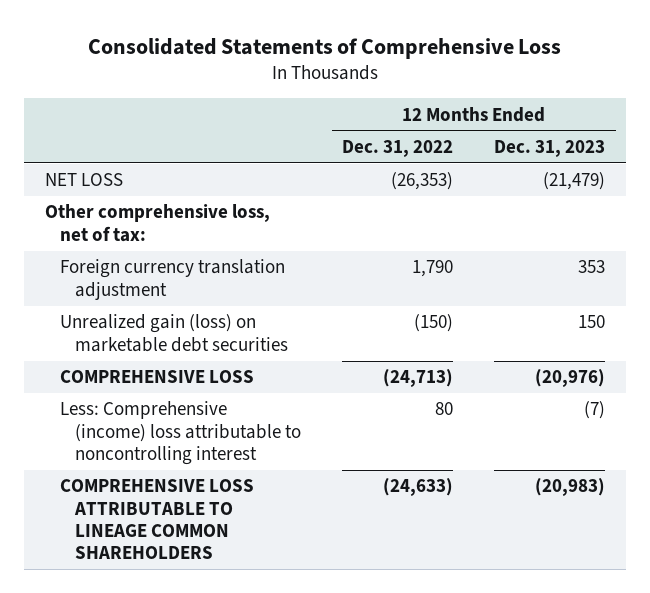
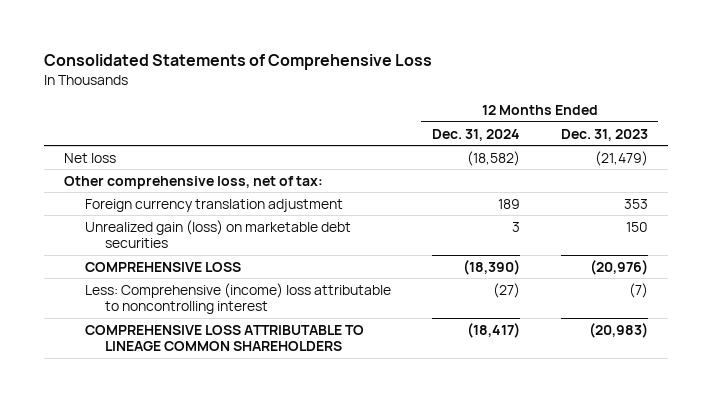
[342,140,454,158] Dec. 31, 2022 -> none
none -> [431,128,520,141] Dec. 31, 2024
[44,173,123,187] NET LOSS -> [64,152,117,163] Net loss

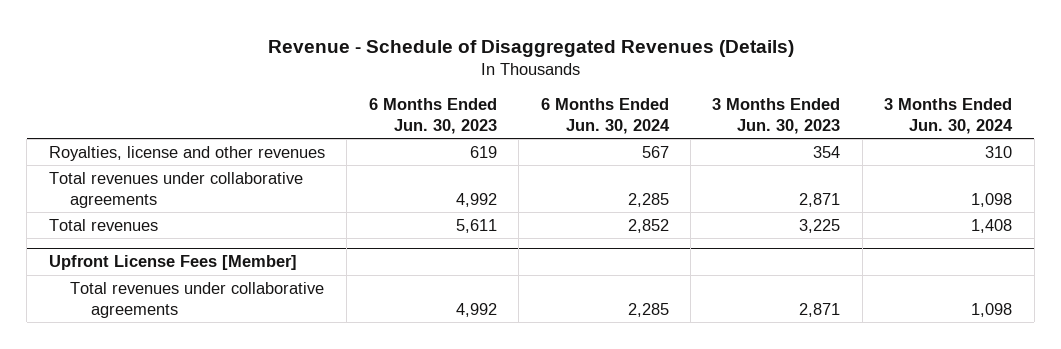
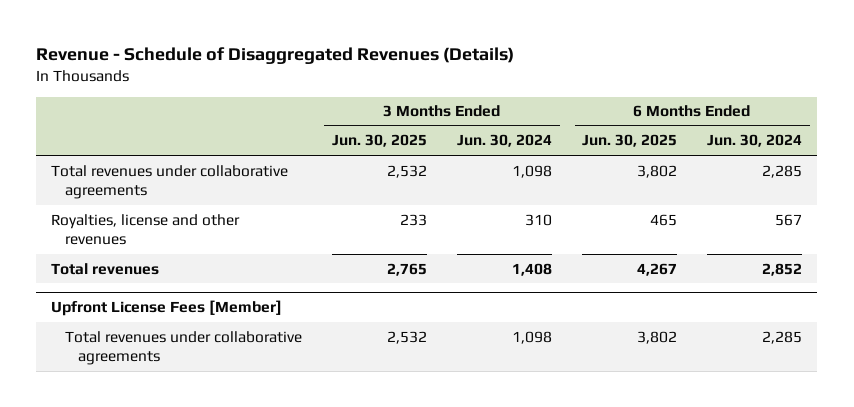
[368,98,497,134] 6 Months Ended Jun. 30, 2023 -> none
[712,98,841,134] 3 Months Ended Jun. 30, 2023 -> none
none -> [331,134,427,148] Jun. 30, 2025
none -> [582,134,678,148] Jun. 30, 2025
[48,145,325,161] Royalties, license and other revenues -> [51,213,241,246] Royalties, license and other revenues

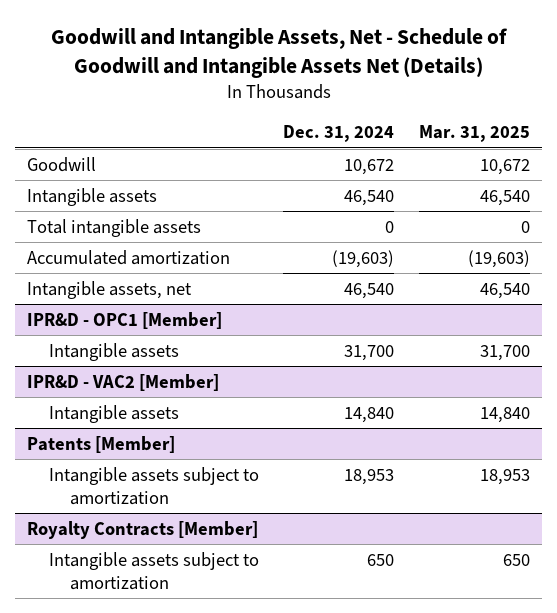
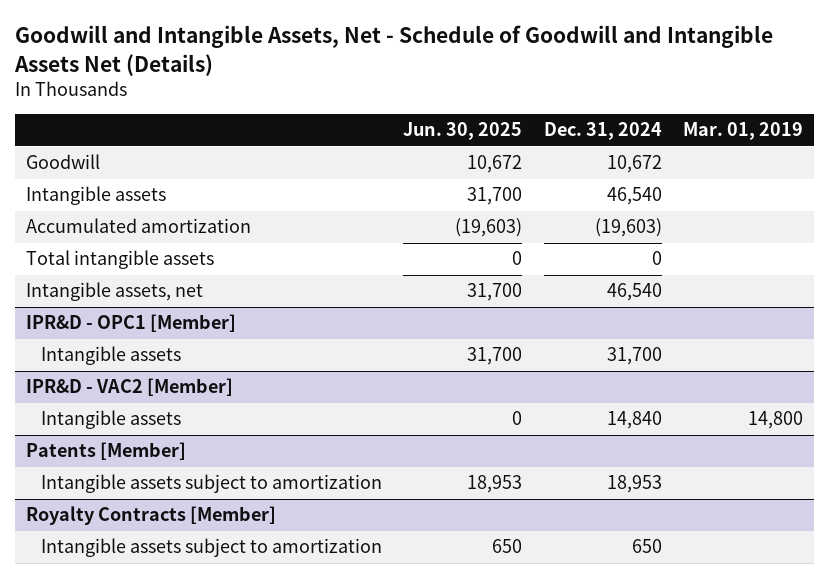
[418,125,530,143] Mar. 31, 2025 -> none
none -> [403,122,523,141] Jun. 30, 2025
none -> [683,122,804,141] Mar. 01, 2019
[27,218,202,237] Total intangible assets -> [26,250,215,270] Total intangible assets

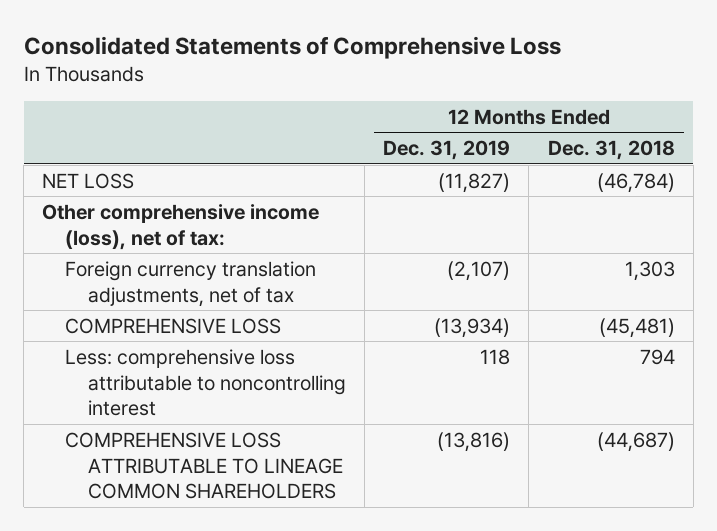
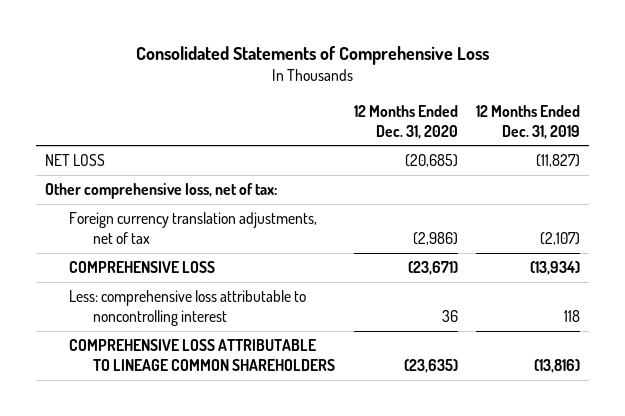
[547,140,675,161] Dec. 31, 2018 -> none
none -> [353,104,458,139] 12 Months Ended Dec. 31, 2020
[42,203,320,250] Other comprehensive income (loss), net of tax: -> [45,183,278,200] Other comprehensive loss, net of tax:

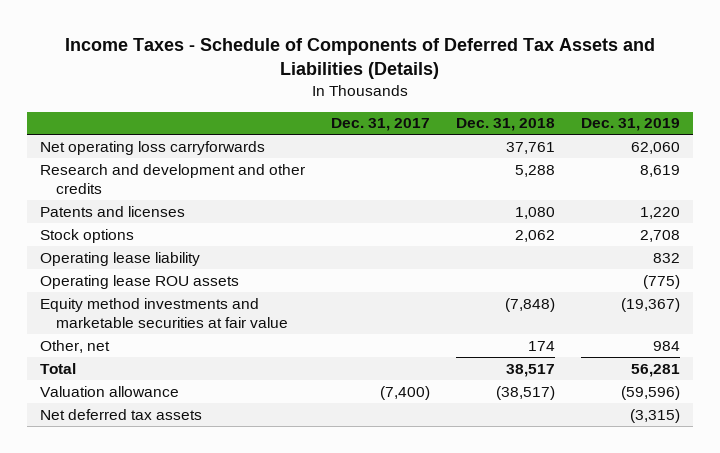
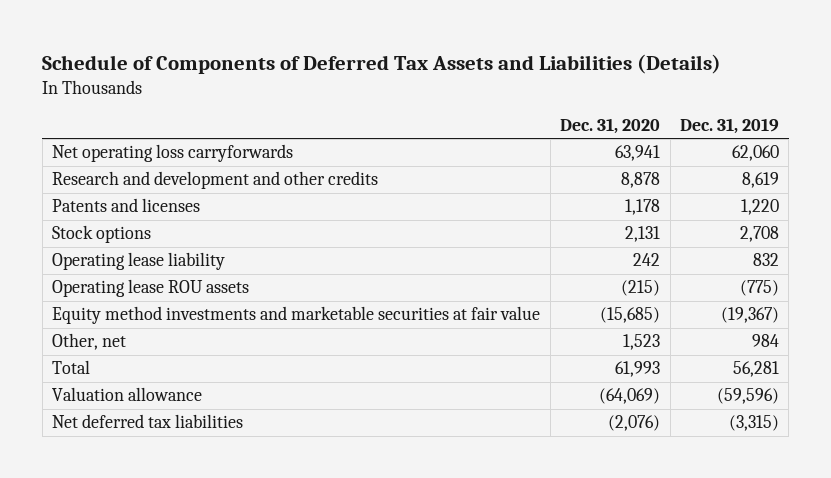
[64,37,655,79] Income Taxes - Schedule of Components of Deferred Tax Assets and Liabilities (Details) -> [42,53,722,74] Schedule of Components of Deferred Tax Assets and Liabilities (Details)
[330,118,430,132] Dec. 31, 2017 -> none
[455,118,555,132] Dec. 31, 2018 -> none
none -> [560,117,661,134] Dec. 31, 2020
[39,408,202,420] Net deferred tax assets -> [52,414,244,429] Net deferred tax liabilities

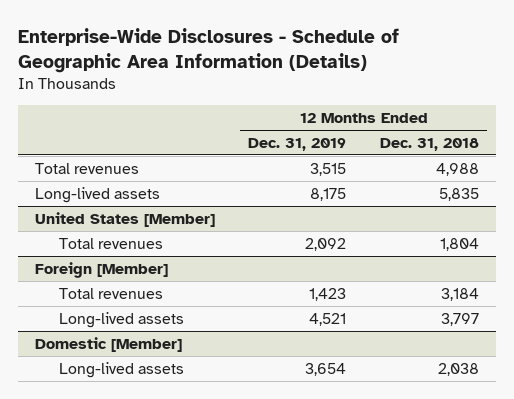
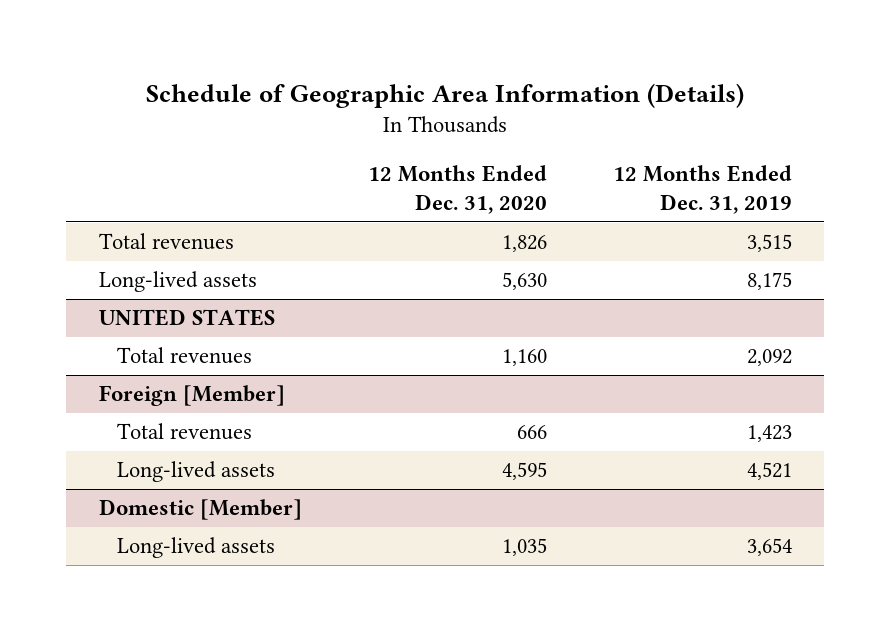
[18,27,400,73] Enterprise-Wide Disclosures - Schedule of Geographic Area Information (Details) -> [146,82,745,108] Schedule of Geographic Area Information (Details)
[379,137,479,151] Dec. 31, 2018 -> none
none -> [367,165,547,215] 12 Months Ended Dec. 31, 2020
[34,211,215,227] United States [Member] -> [99,309,276,327] UNITED STATES

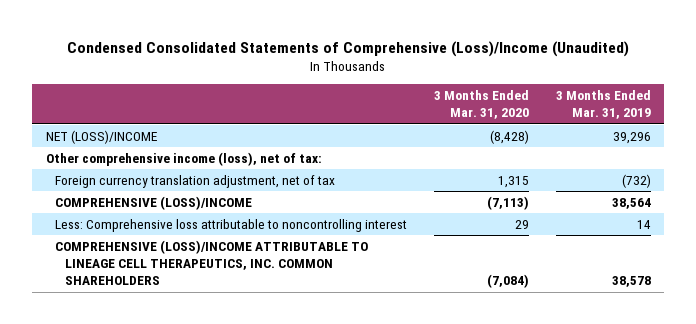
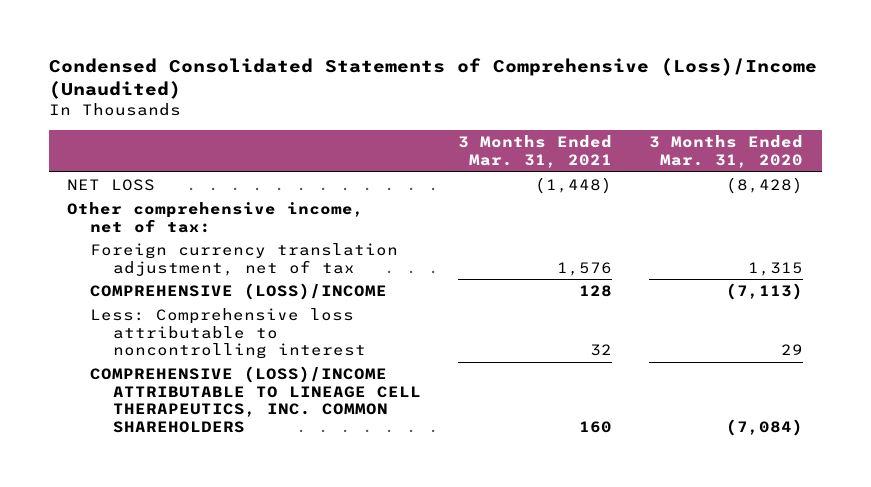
[555,90,651,120] 3 Months Ended Mar. 31, 2019 -> none
none -> [458,135,613,168] 3 Months Ended Mar. 31, 2021
[45,129,157,144] NET (LOSS)/INCOME -> [67,179,156,192] NET LOSS
[45,151,322,166] Other comprehensive income (loss), net of tax: -> [67,202,365,233] Other comprehensive income, net of tax:

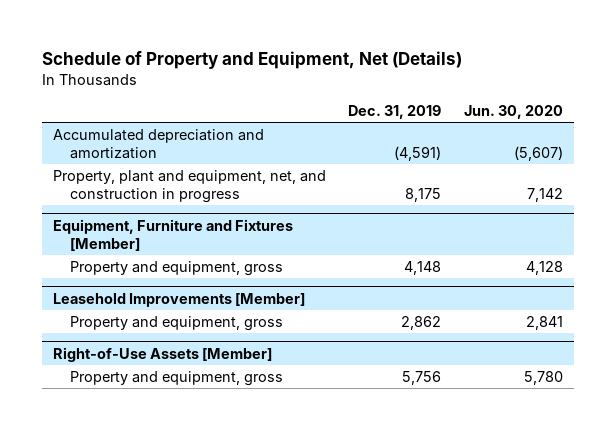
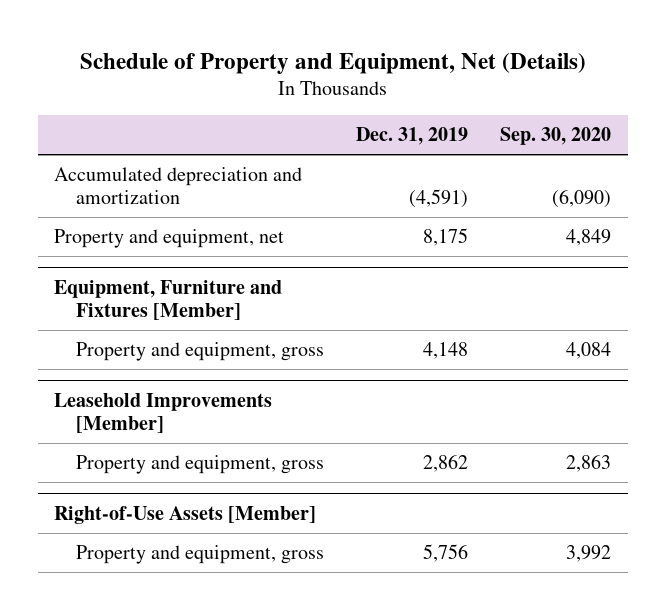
[463,105,563,120] Jun. 30, 2020 -> none
none -> [500,127,612,146] Sep. 30, 2020
[53,169,327,203] Property, plant and equipment, net, and construction in progress -> [54,229,285,249] Property and equipment, net

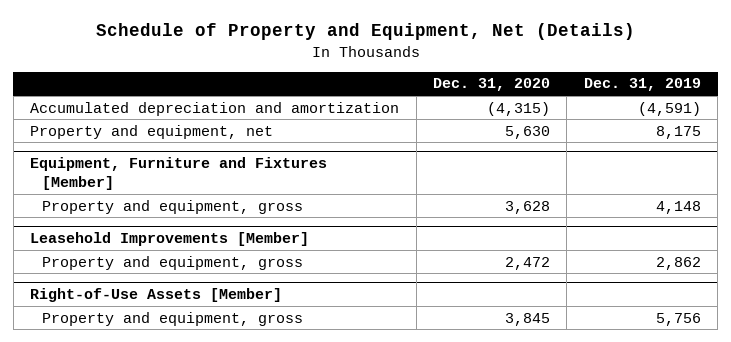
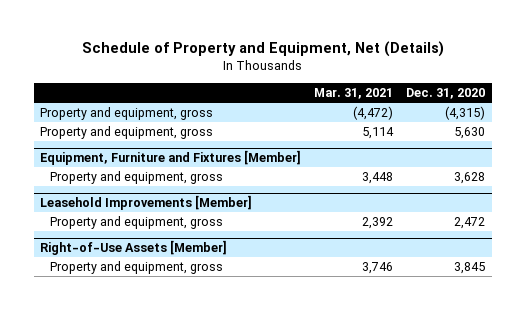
[583,78,701,92] Dec. 31, 2019 -> none
none -> [314,88,394,100] Mar. 31, 2021
[30,101,400,116] Accumulated depreciation and amortization -> [40,106,214,120] Property and equipment, gross
[30,124,274,139] Property and equipment, net -> [40,125,214,139] Property and equipment, gross

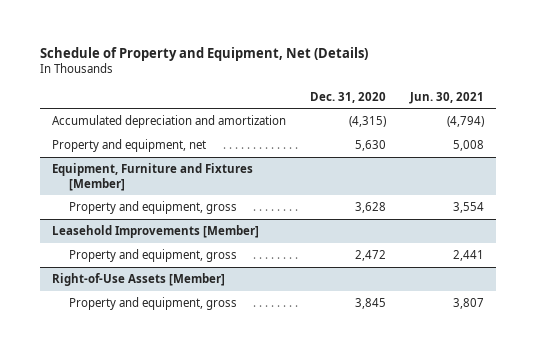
[314,88,394,100] Mar. 31, 2021 -> none
none -> [408,91,484,104] Jun. 30, 2021
[40,106,214,120] Property and equipment, gross -> [51,114,286,128] Accumulated depreciation and amortization
[40,125,214,139] Property and equipment, gross -> [51,138,206,152] Property and equipment, net

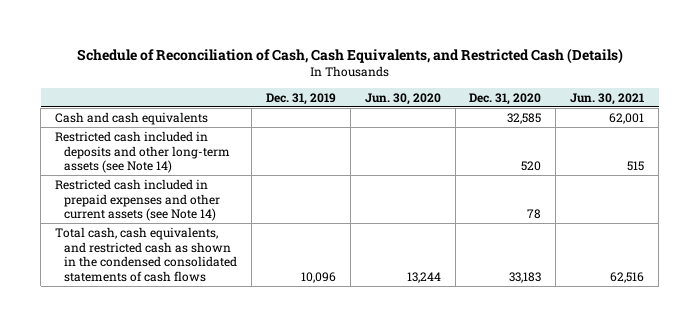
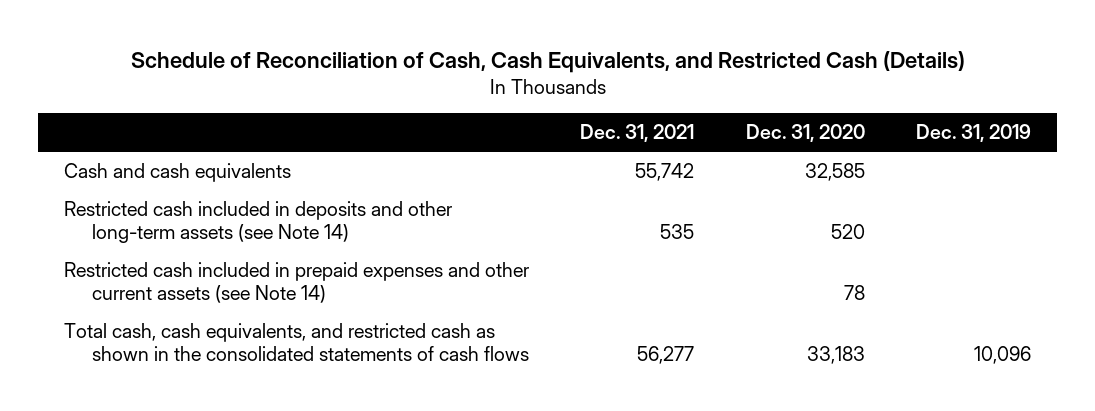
[364,93,441,106] Jun. 30, 2020 -> none
[570,93,645,106] Jun. 30, 2021 -> none
none -> [580,124,695,143] Dec. 31, 2021
[54,226,238,283] Total cash, cash equivalents, and restricted cash as shown in the condensed consolidated statements of cash flows -> [63,322,529,362] Total cash, cash equivalents, and restricted cash as shown in the consolidated statements of cash flows

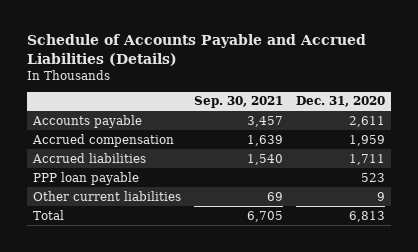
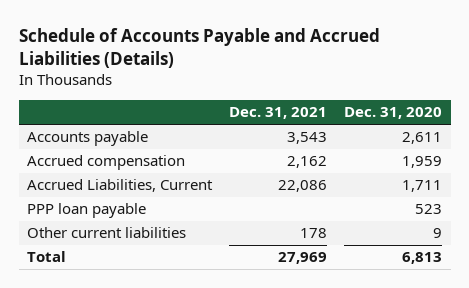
[194,96,284,109] Sep. 30, 2021 -> none
none -> [229,107,328,120] Dec. 31, 2021
[32,152,147,163] Accrued liabilities -> [27,179,214,193] Accrued Liabilities, Current

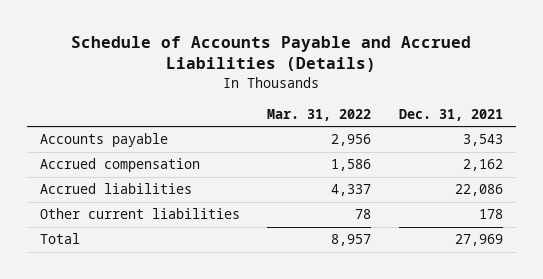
[344,107,443,120] Dec. 31, 2020 -> none
none -> [267,108,372,121] Mar. 31, 2022
[27,203,147,219] PPP loan payable -> none
[27,179,214,193] Accrued Liabilities, Current -> [40,183,193,195] Accrued liabilities

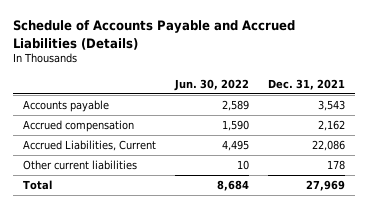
[267,108,372,121] Mar. 31, 2022 -> none
none -> [174,78,250,91] Jun. 30, 2022
[40,183,193,195] Accrued liabilities -> [22,140,156,152] Accrued Liabilities, Current

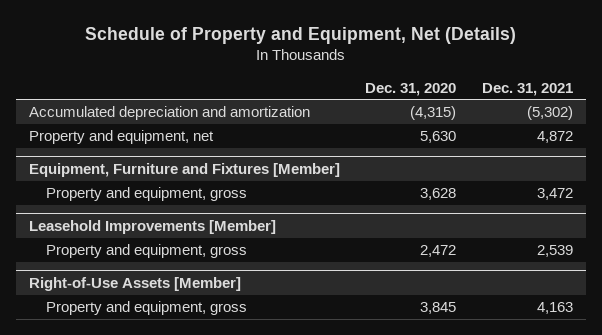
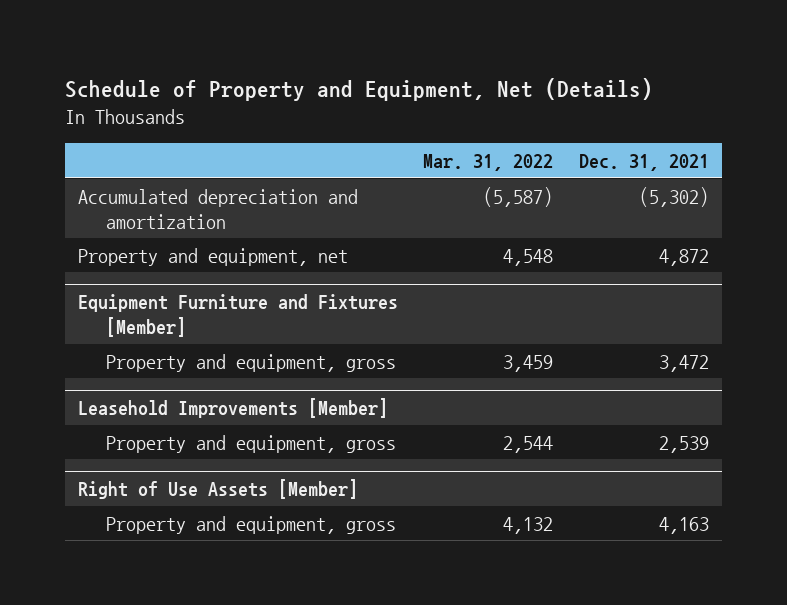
[365,82,457,96] Dec. 31, 2020 -> none
none -> [423,153,554,171] Mar. 31, 2022
[28,163,340,178] Equipment, Furniture and Fixtures [Member] -> [77,294,398,338] Equipment Furniture and Fixtures [Member]
[28,277,241,292] Right-of-Use Assets [Member] -> [77,479,358,500] Right of Use Assets [Member]

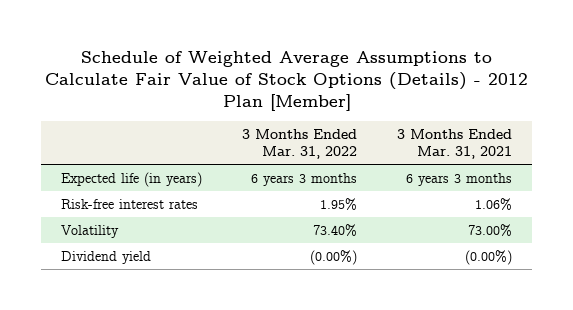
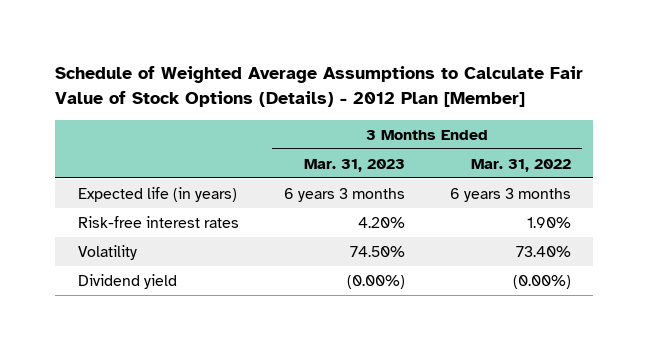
[396,129,512,160] 3 Months Ended Mar. 31, 2021 -> none
none -> [303,158,405,172] Mar. 31, 2023
[320,197,358,211] 1.95% -> [526,216,571,228] 1.90%

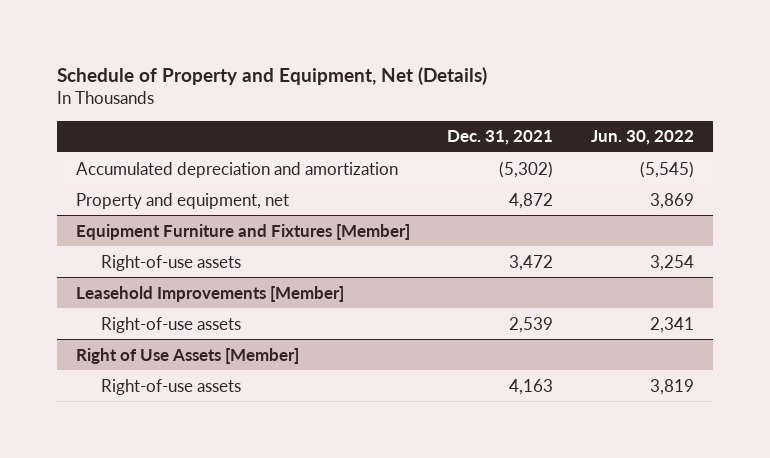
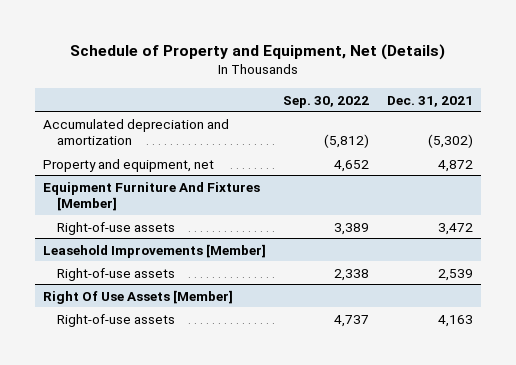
[590,130,694,146] Jun. 30, 2022 -> none
none -> [283,95,370,108] Sep. 30, 2022
[75,223,410,240] Equipment Furniture and Fixtures [Member] -> [43,181,261,211] Equipment Furniture And Fixtures [Member]
[75,347,299,364] Right of Use Assets [Member] -> [43,289,234,304] Right Of Use Assets [Member]

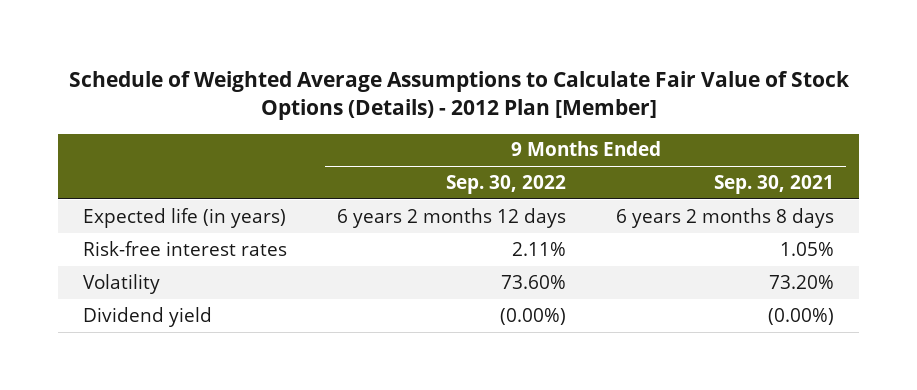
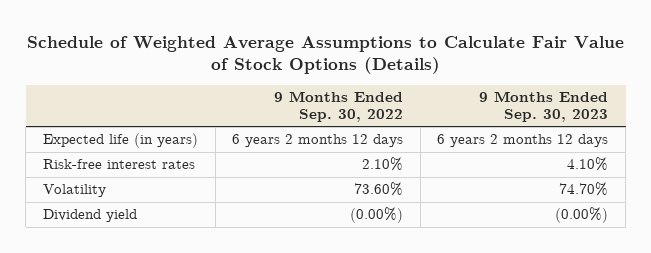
[68,70,850,121] Schedule of Weighted Average Assumptions to Calculate Fair Value of Stock Options (Details) - 2012 Plan [Member] -> [26,36,624,75] Schedule of Weighted Average Assumptions to Calculate Fair Value of Stock Options (Details)
[714,175,835,195] Sep. 30, 2021 -> none
none -> [479,91,609,122] 9 Months Ended Sep. 30, 2023
[512,241,567,256] 2.11% -> [362,157,404,172] 2.10%

